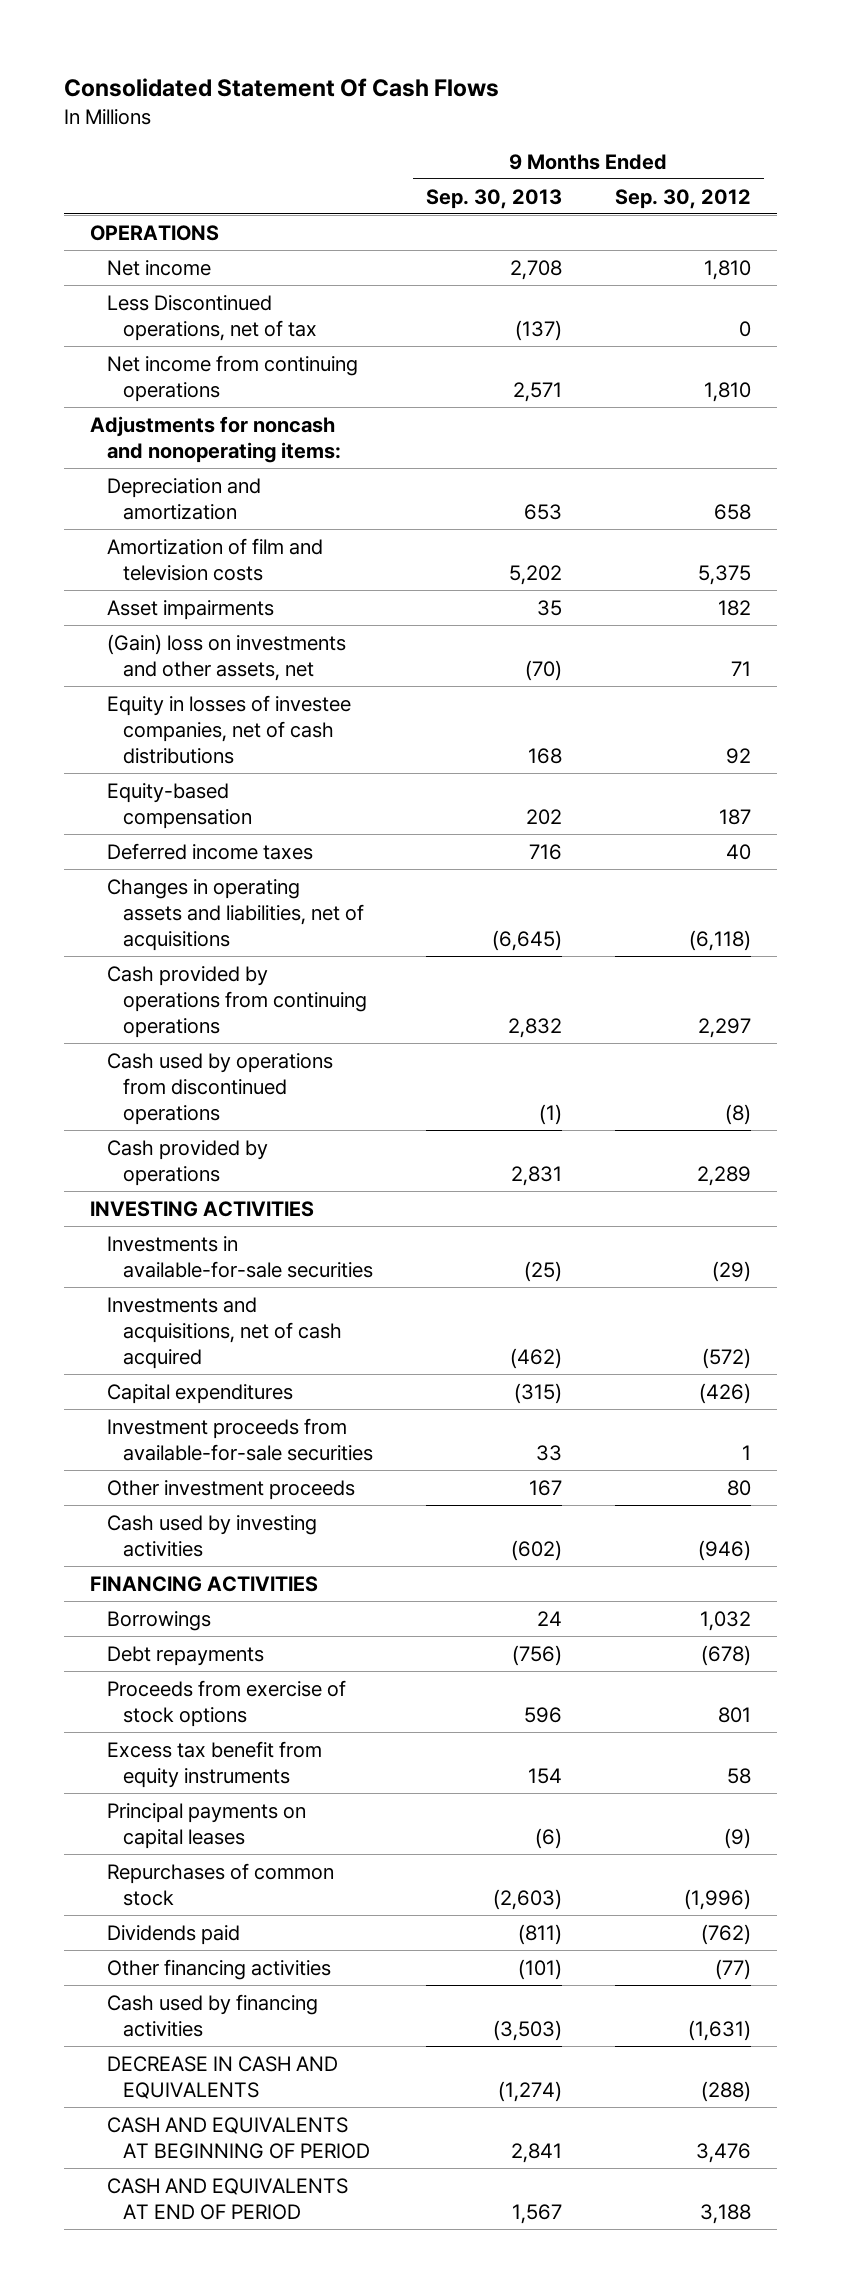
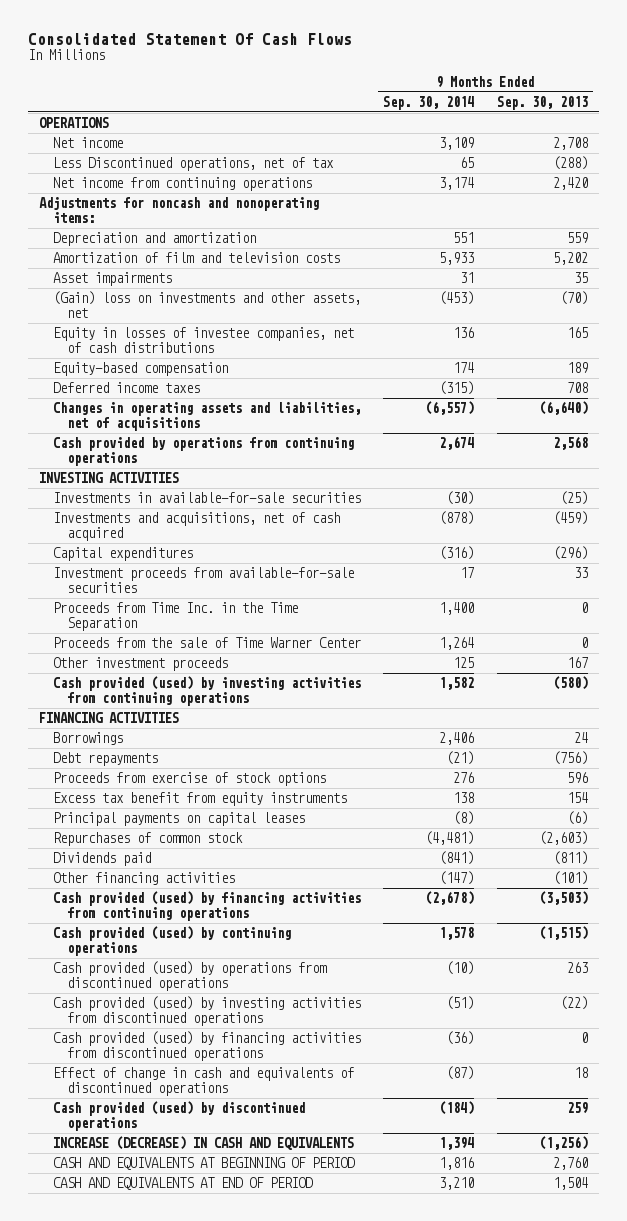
[614,188,751,209] Sep. 30, 2012 -> none
none -> [383,95,475,110] Sep. 30, 2014
[514,319,562,341] (137) -> [552,156,588,171] (288)
[512,381,562,402] 2,571 -> [552,177,588,191] 2,420
[523,503,562,520] 653 -> [566,232,588,244] 559
[106,1052,333,1125] Cash used by operations from discontinued operations -> none
[106,1139,268,1186] Cash provided by operations -> none
[527,747,562,764] 168 -> [566,327,588,339] 165
[525,808,562,825] 202 -> [566,362,588,374] 189
[528,843,562,860] 716 -> [566,382,588,394] 708
[491,929,562,951] (6,645) -> [538,401,588,416] (6,640)
[507,1017,562,1038] 2,832 -> [552,436,588,451] 2,568
[509,1347,562,1369] (462) -> [552,511,588,526] (459)
[513,1382,562,1404] (315) -> [552,546,588,561] (296)
none -> [52,602,298,631] Proceeds from Time Inc. in the Time Separation
none -> [52,637,361,649] Proceeds from the sale of Time Warner Center
[106,1514,317,1557] Cash used by investing activities -> [52,676,361,706] Cash provided (used) by investing activities from continuing operations
[510,1539,562,1561] (602) -> [552,676,588,691] (580)
[106,1993,318,2037] Cash used by financing activities -> [52,891,361,921] Cash provided (used) by financing activities from continuing operations
none -> [52,926,291,956] Cash provided (used) by continuing operations
none -> [52,961,327,991] Cash provided (used) by operations from discontinued operations
none -> [52,996,361,1026] Cash provided (used) by investing activities from discontinued operations
none -> [52,1031,361,1061] Cash provided (used) by financing activities from discontinued operations
none -> [52,1067,354,1096] Effect of change in cash and equivalents of discontinued operations
none -> [52,1101,305,1131] Cash provided (used) by discontinued operations
[106,2055,338,2099] DECREASE IN CASH AND EQUIVALENTS -> [52,1136,354,1151] INCREASE (DECREASE) IN CASH AND EQUIVALENTS
[497,2080,562,2102] (1,274) -> [538,1136,588,1151] (1,256)
[510,2142,562,2163] 2,841 -> [552,1157,588,1171] 2,760
[511,2203,562,2224] 1,567 -> [552,1177,588,1191] 1,504

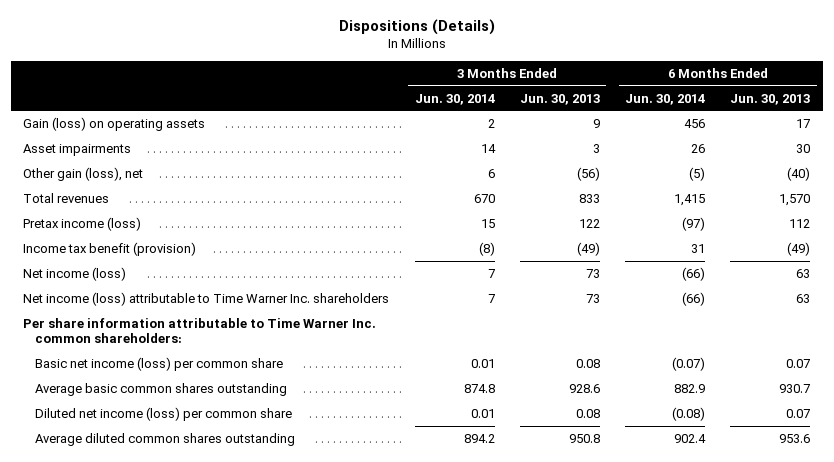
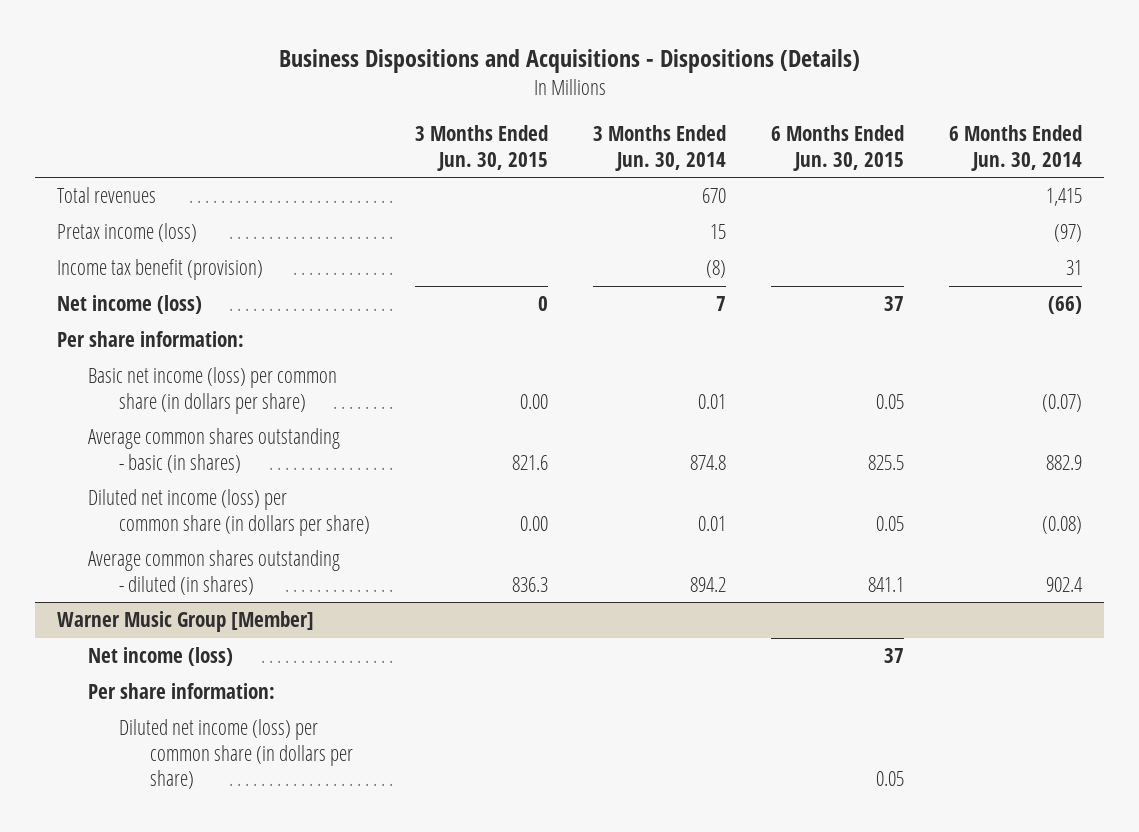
[338,18,495,35] Dispositions (Details) -> [278,49,860,74] Business Dispositions and Acquisitions - Dispositions (Details)
[519,93,600,105] Jun. 30, 2013 -> none
[730,93,811,105] Jun. 30, 2013 -> none
none -> [415,125,549,171] 3 Months Ended Jun. 30, 2015
none -> [771,125,905,171] 6 Months Ended Jun. 30, 2015
[23,116,206,131] Gain (loss) on operating assets -> none
[23,143,132,156] Asset impairments -> none
[23,166,144,181] Other gain (loss), net -> none
[23,291,390,306] Net income (loss) attributable to Time Warner Inc. shareholders -> none
[23,317,377,344] Per share information attributable to Time Warner Inc. common shareholders: -> [57,331,245,348] Per share information:
[34,356,283,371] Basic net income (loss) per common share -> [88,367,338,414] Basic net income (loss) per common share (in dollars per share)
[34,382,287,396] Average basic common shares outstanding -> [88,428,341,473] Average common shares outstanding - basic (in shares)
[34,406,292,421] Diluted net income (loss) per common share -> [88,489,371,536] Diluted net income (loss) per common share (in dollars per share)
[34,432,295,446] Average diluted common shares outstanding -> [88,550,341,595] Average common shares outstanding - diluted (in shares)
none -> [57,611,315,633] Warner Music Group [Member]
none -> [88,647,234,667] Net income (loss)
none -> [88,683,276,700] Per share information:
none -> [119,719,354,790] Diluted net income (loss) per common share (in dollars per share)

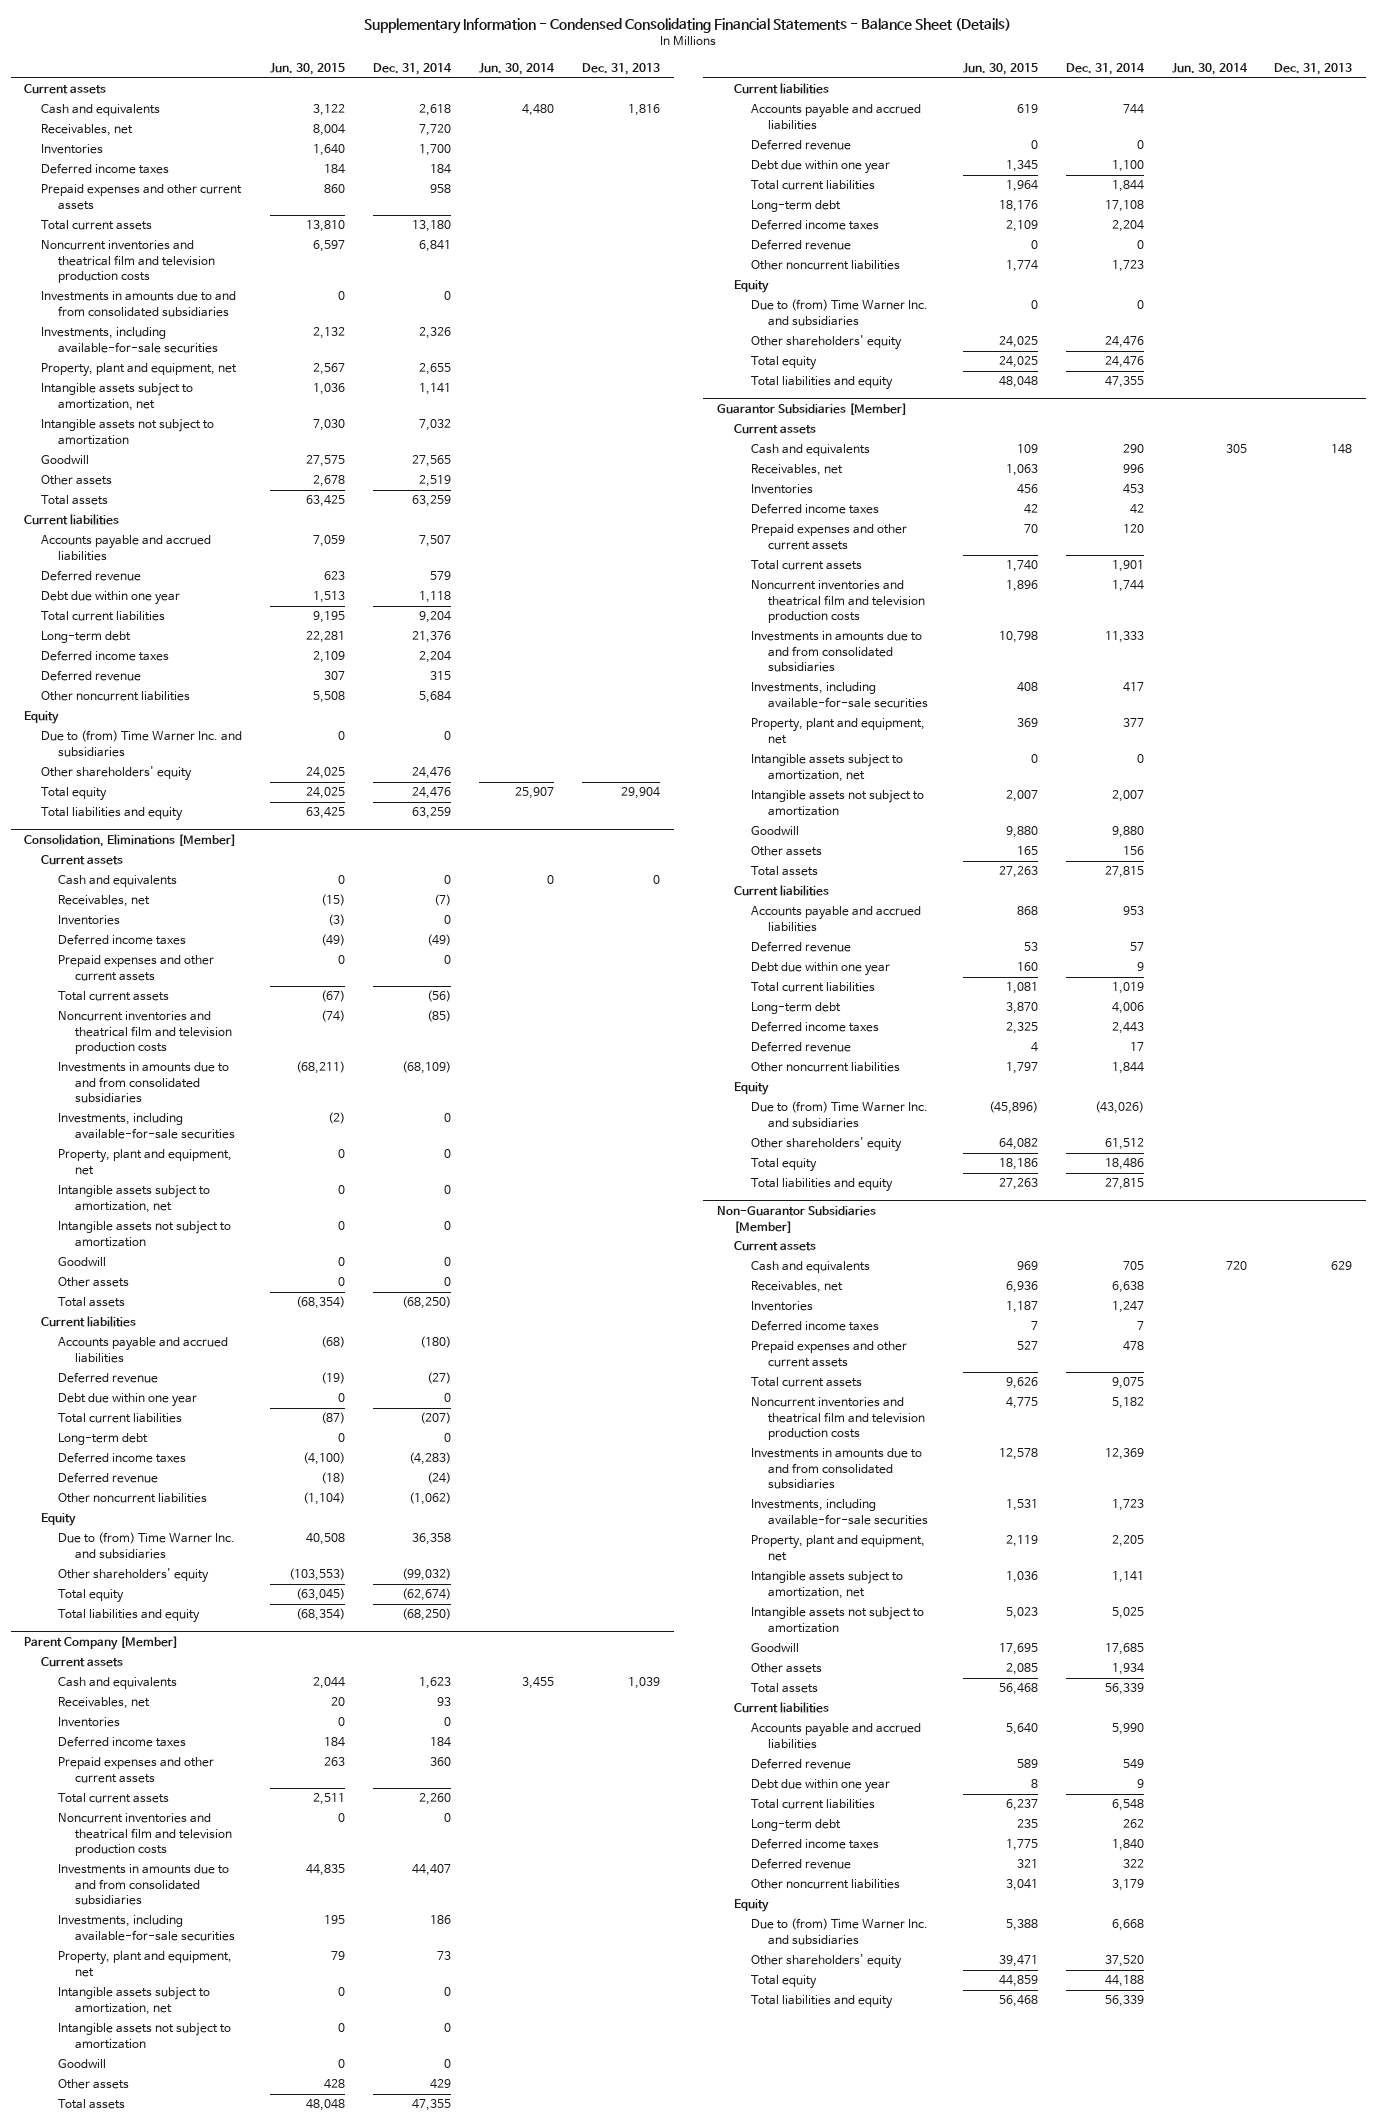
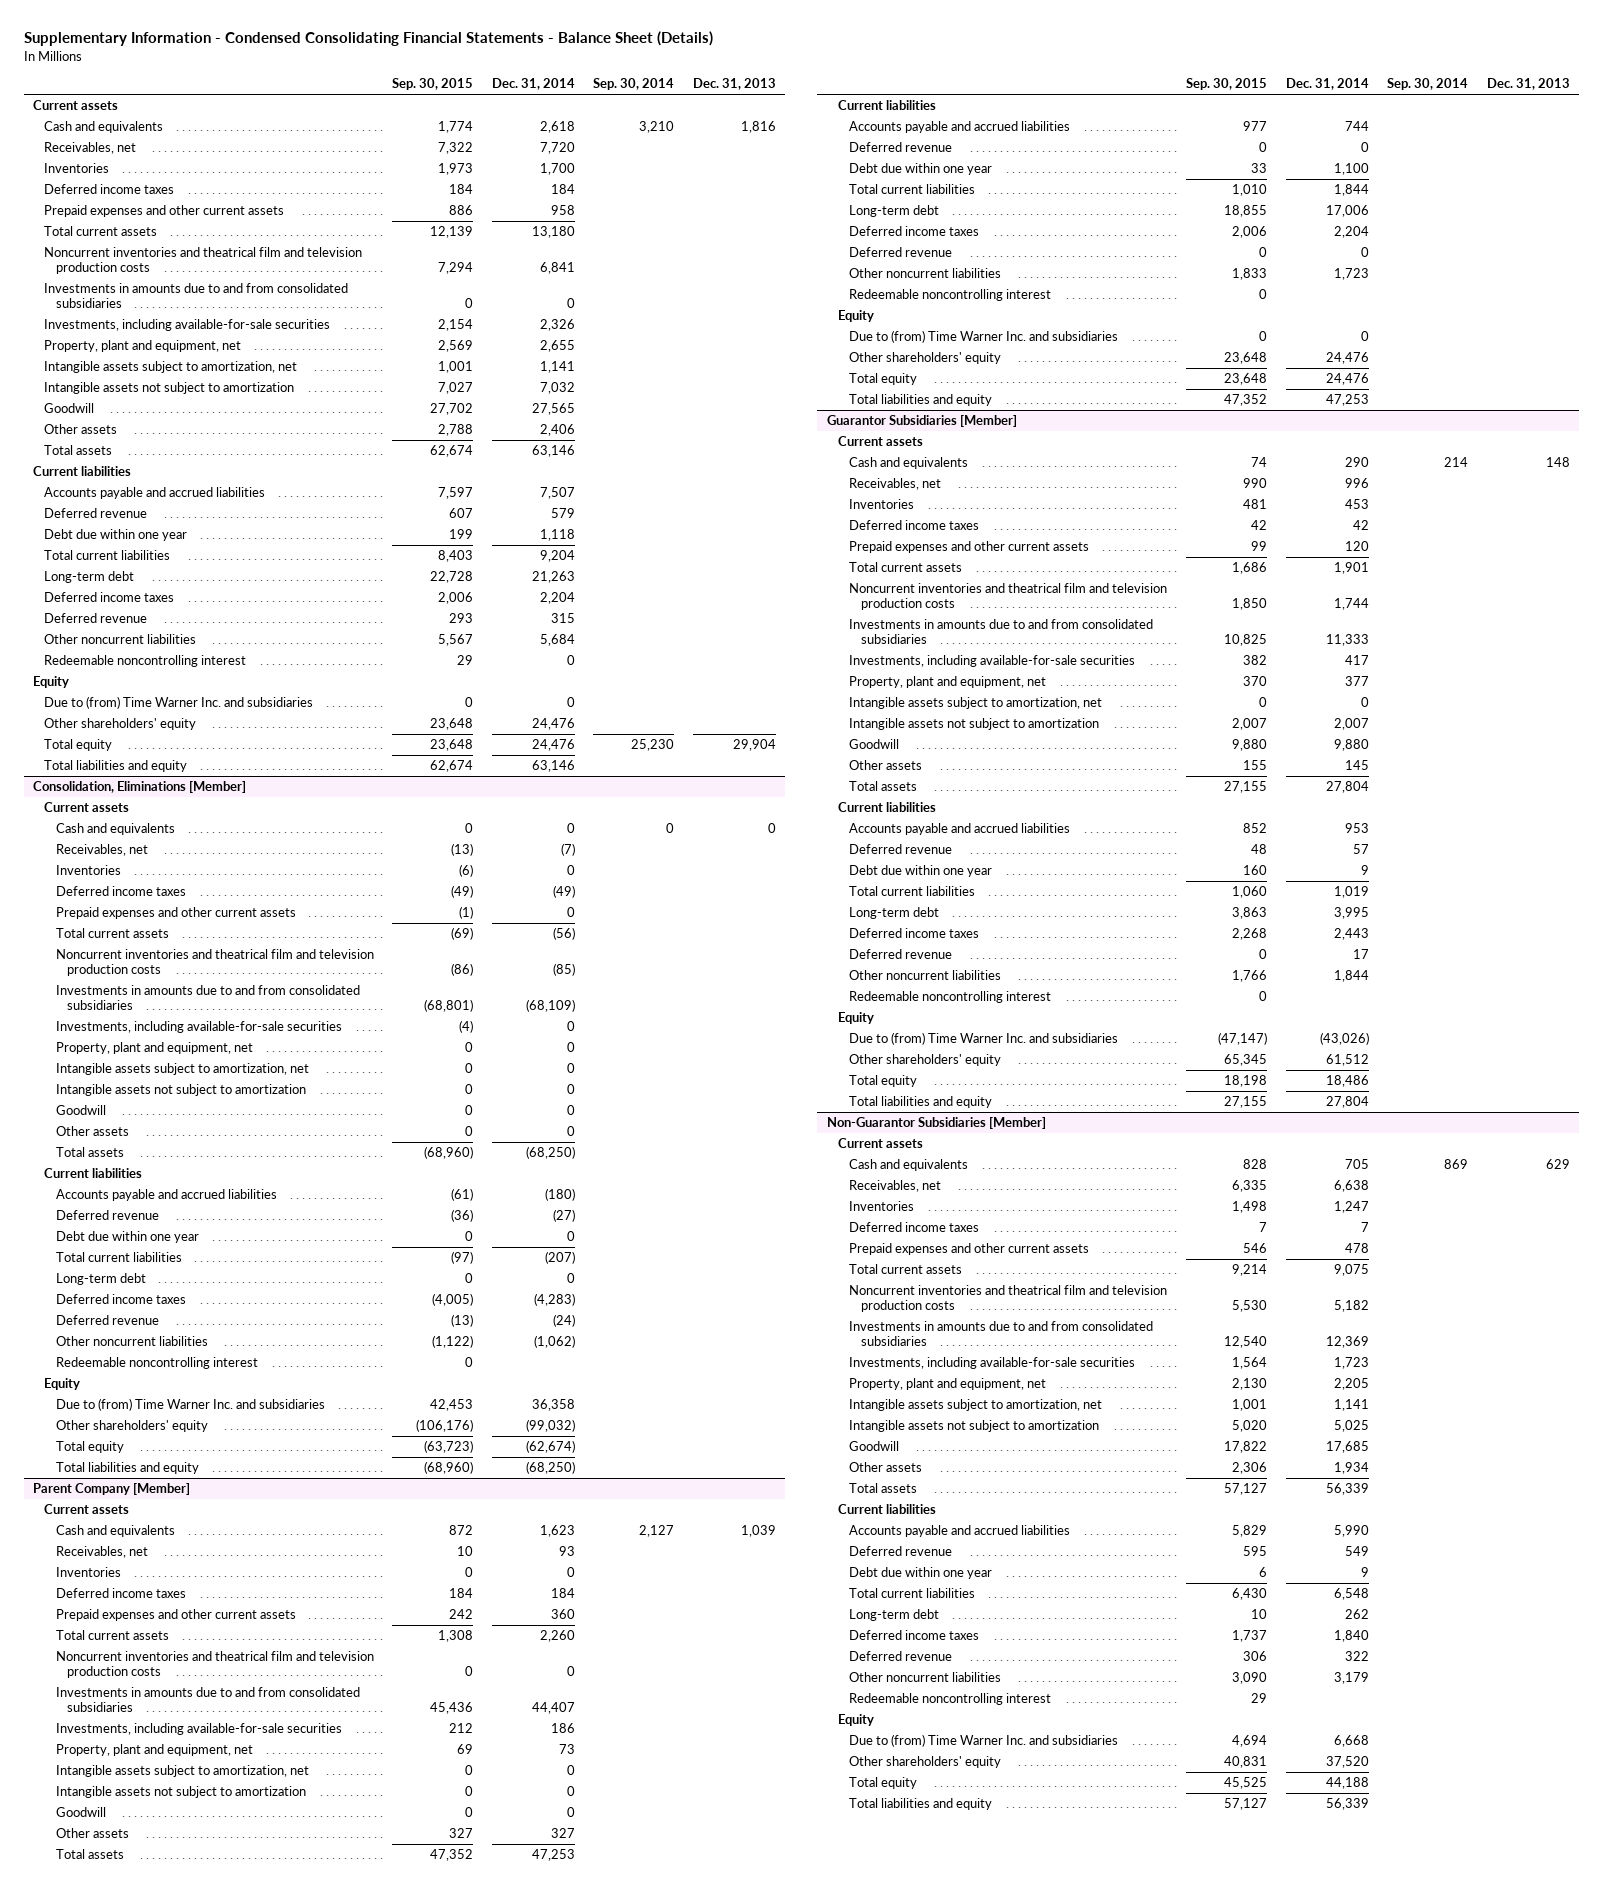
[270,62,346,75] Jun. 30, 2015 -> none
[478,62,555,75] Jun. 30, 2014 -> none
none -> [392,78,474,91] Sep. 30, 2015
none -> [593,78,675,91] Sep. 30, 2014
[418,475,451,488] 2,519 -> [539,423,575,436] 2,406
[411,495,451,508] 63,259 -> [531,444,575,457] 63,146
[411,631,451,644] 21,376 -> [531,570,575,583] 21,263
none -> [44,654,247,667] Redeemable noncontrolling interest
[411,807,451,820] 63,259 -> [531,759,575,772] 63,146
none -> [55,1356,258,1369] Redeemable noncontrolling interest
[429,2079,451,2090] 429 -> [550,1827,575,1838] 327
[411,2099,451,2112] 47,355 -> [531,1848,575,1861] 47,253
[1104,200,1144,213] 17,108 -> [1325,204,1369,217] 17,006
none -> [849,288,1052,301] Redeemable noncontrolling interest
[1104,376,1144,389] 47,355 -> [1325,393,1369,406] 47,253
[1122,846,1144,856] 156 -> [1344,759,1369,770] 145
[1104,866,1144,879] 27,815 -> [1325,780,1369,793] 27,804
[1111,1002,1144,1015] 4,006 -> [1333,906,1369,919] 3,995
none -> [849,990,1052,1003] Redeemable noncontrolling interest
[1104,1178,1144,1191] 27,815 -> [1325,1095,1369,1108] 27,804
none -> [849,1692,1052,1705] Redeemable noncontrolling interest

